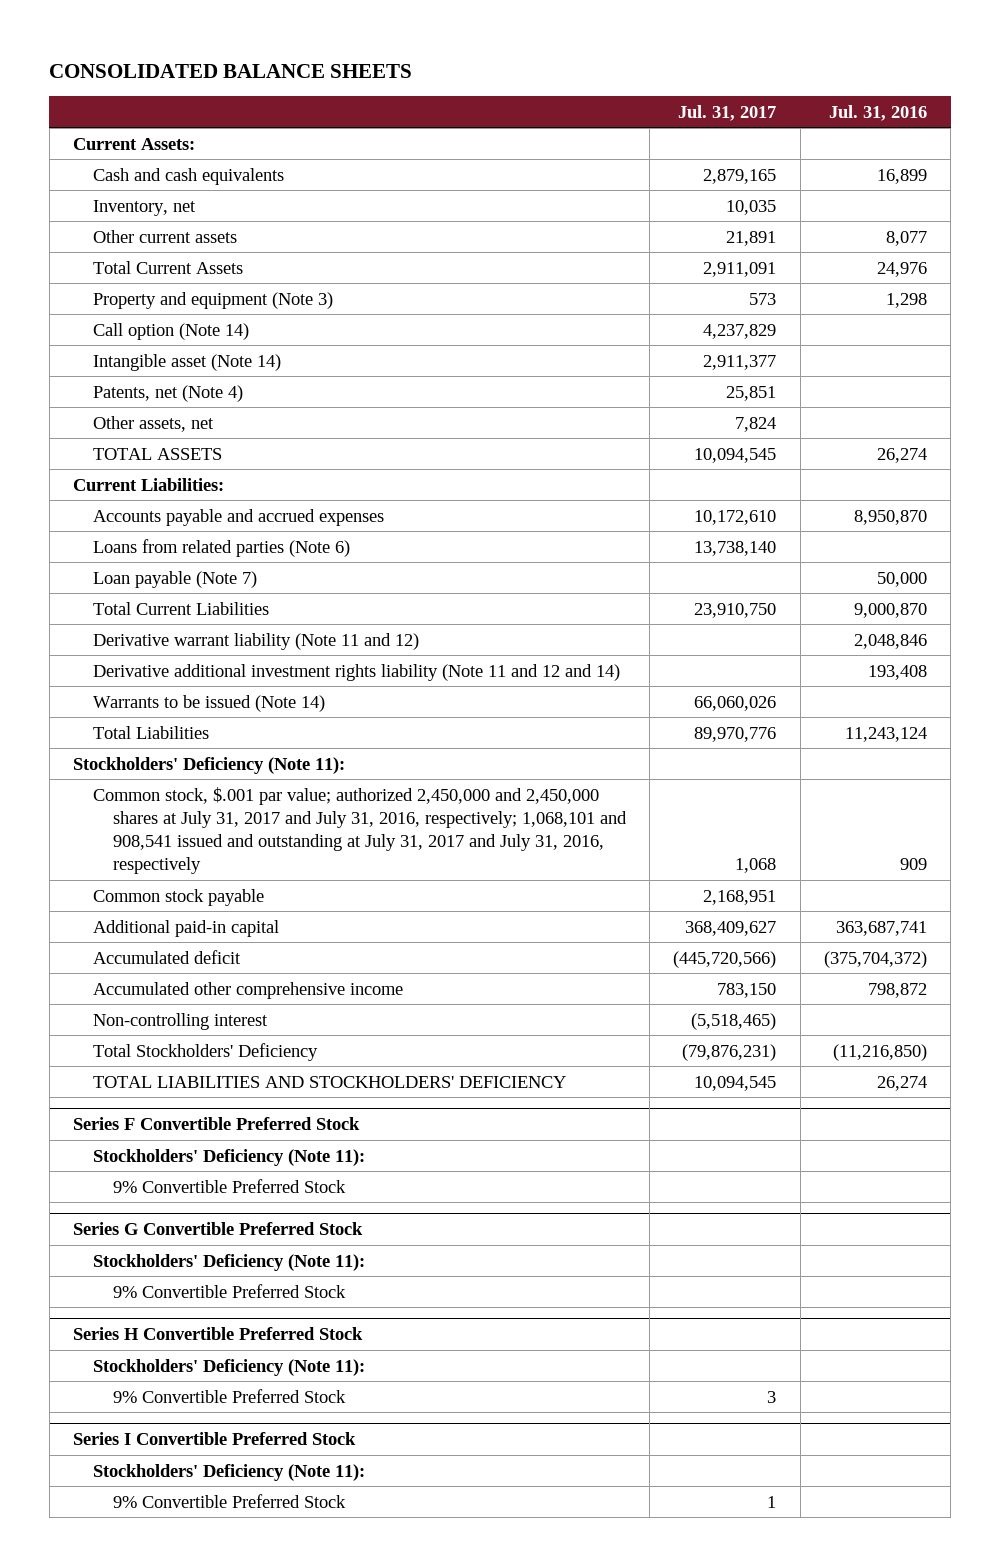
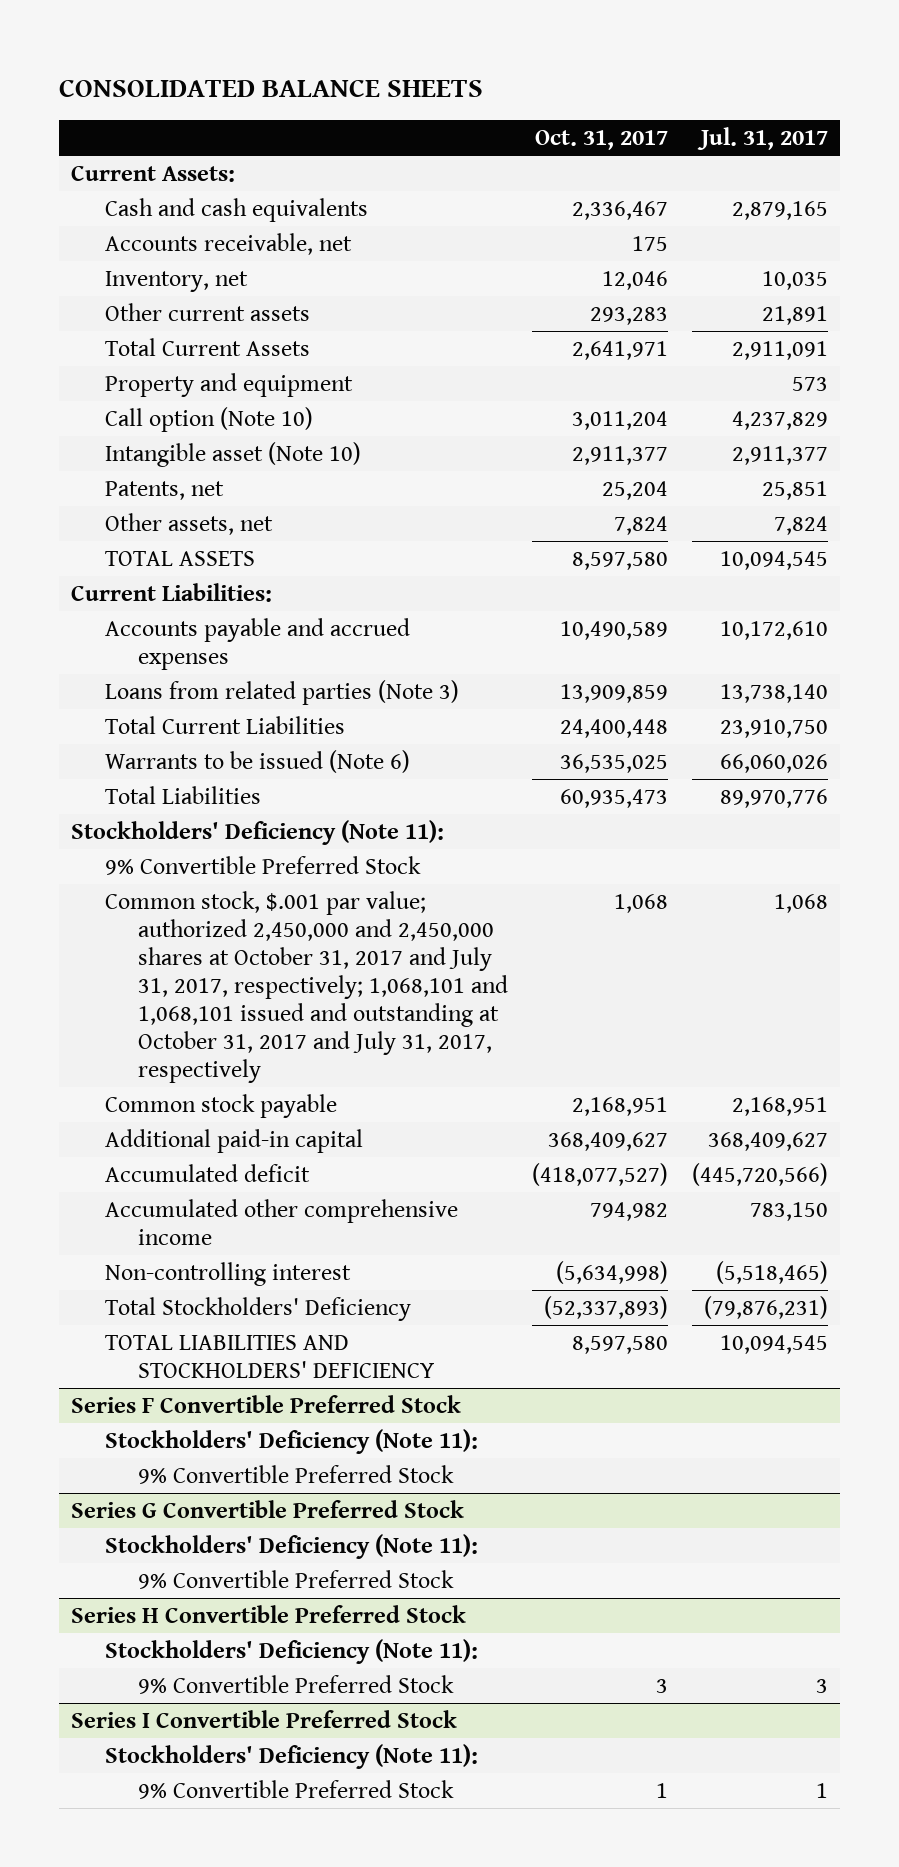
[828,104,927,121] Jul. 31, 2016 -> none
none -> [534,130,668,151] Oct. 31, 2017
none -> [104,232,352,255] Accounts receivable, net
[92,291,333,309] Property and equipment (Note 3) -> [104,372,353,397] Property and equipment
[92,322,249,340] Call option (Note 14) -> [104,406,313,432] Call option (Note 10)
[92,353,281,371] Intangible asset (Note 14) -> [104,441,361,467] Intangible asset (Note 10)
[92,384,243,402] Patents, net (Note 4) -> [104,480,224,500] Patents, net
[92,570,257,588] Loan payable (Note 7) -> none
[92,538,350,557] Loans from related parties (Note 6) -> [104,679,459,705] Loans from related parties (Note 3)
[92,632,419,650] Derivative warrant liability (Note 11 and 12) -> none
[92,663,620,681] Derivative additional investment rights liability (Note 11 and 12 and 14) -> none
[92,694,325,712] Warrants to be issued (Note 14) -> [104,749,410,773] Warrants to be issued (Note 6)
none -> [104,855,421,875] 9% Convertible Preferred Stock
[92,786,627,875] Common stock, $.001 par value; authorized 2,450,000 and 2,450,000 shares at July 31, 2017 and July 31, 2016, respectively; 1,068,101 and 908,541 issued and outstanding at July 31, 2017 and July 31, 2016, respectively -> [104,890,508,1084] Common stock, $.001 par value; authorized 2,450,000 and 2,450,000 shares at October 31, 2017 and July 31, 2017, respectively; 1,068,101 and 1,068,101 issued and outstanding at October 31, 2017 and July 31, 2017, respectively

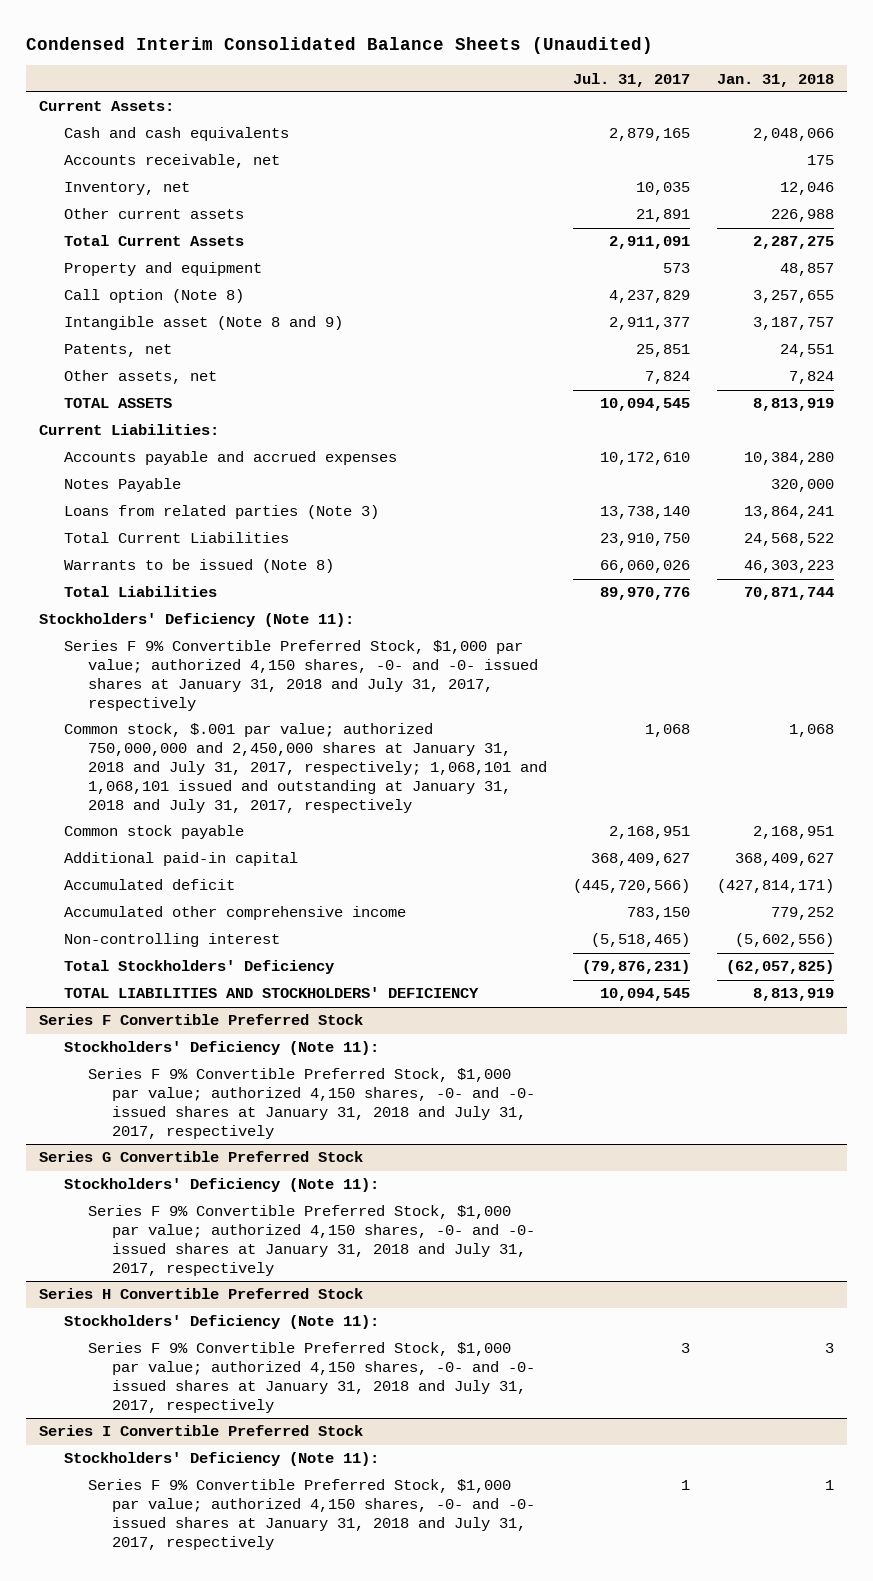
[59,78,484,97] CONSOLIDATED BALANCE SHEETS -> [26,36,654,54] Condensed Interim Consolidated Balance Sheets (Unaudited)
[534,130,668,151] Oct. 31, 2017 -> none
none -> [717,73,835,87] Jan. 31, 2018
[104,406,313,432] Call option (Note 10) -> [63,289,244,304] Call option (Note 8)
[104,441,361,467] Intangible asset (Note 10) -> [63,316,343,331] Intangible asset (Note 8 and 9)
none -> [63,478,181,493] Notes Payable
[104,749,410,773] Warrants to be issued (Note 6) -> [63,559,334,574] Warrants to be issued (Note 8)
[104,855,421,875] 9% Convertible Preferred Stock -> [63,640,538,711] Series F 9% Convertible Preferred Stock, $1,000 par value; authorized 4,150 shares, -0- and -0- issued shares at January 31, 2018 and July 31, 2017, respectively
[104,890,508,1084] Common stock, $.001 par value; authorized 2,450,000 and 2,450,000 shares at October 31, 2017 and July 31, 2017, respectively; 1,068,101 and 1,068,101 issued and outstanding at October 31, 2017 and July 31, 2017, respectively -> [63,723,547,813] Common stock, $.001 par value; authorized 750,000,000 and 2,450,000 shares at January 31, 2018 and July 31, 2017, respectively; 1,068,101 and 1,068,101 issued and outstanding at January 31, 2018 and July 31, 2017, respectively
[137,1464,454,1484] 9% Convertible Preferred Stock -> [87,1068,535,1139] Series F 9% Convertible Preferred Stock, $1,000 par value; authorized 4,150 shares, -0- and -0- issued shares at January 31, 2018 and July 31, 2017, respectively
[137,1569,454,1589] 9% Convertible Preferred Stock -> [87,1205,535,1276] Series F 9% Convertible Preferred Stock, $1,000 par value; authorized 4,150 shares, -0- and -0- issued shares at January 31, 2018 and July 31, 2017, respectively
[137,1674,454,1694] 9% Convertible Preferred Stock -> [87,1342,535,1413] Series F 9% Convertible Preferred Stock, $1,000 par value; authorized 4,150 shares, -0- and -0- issued shares at January 31, 2018 and July 31, 2017, respectively
[137,1779,454,1799] 9% Convertible Preferred Stock -> [87,1479,535,1550] Series F 9% Convertible Preferred Stock, $1,000 par value; authorized 4,150 shares, -0- and -0- issued shares at January 31, 2018 and July 31, 2017, respectively

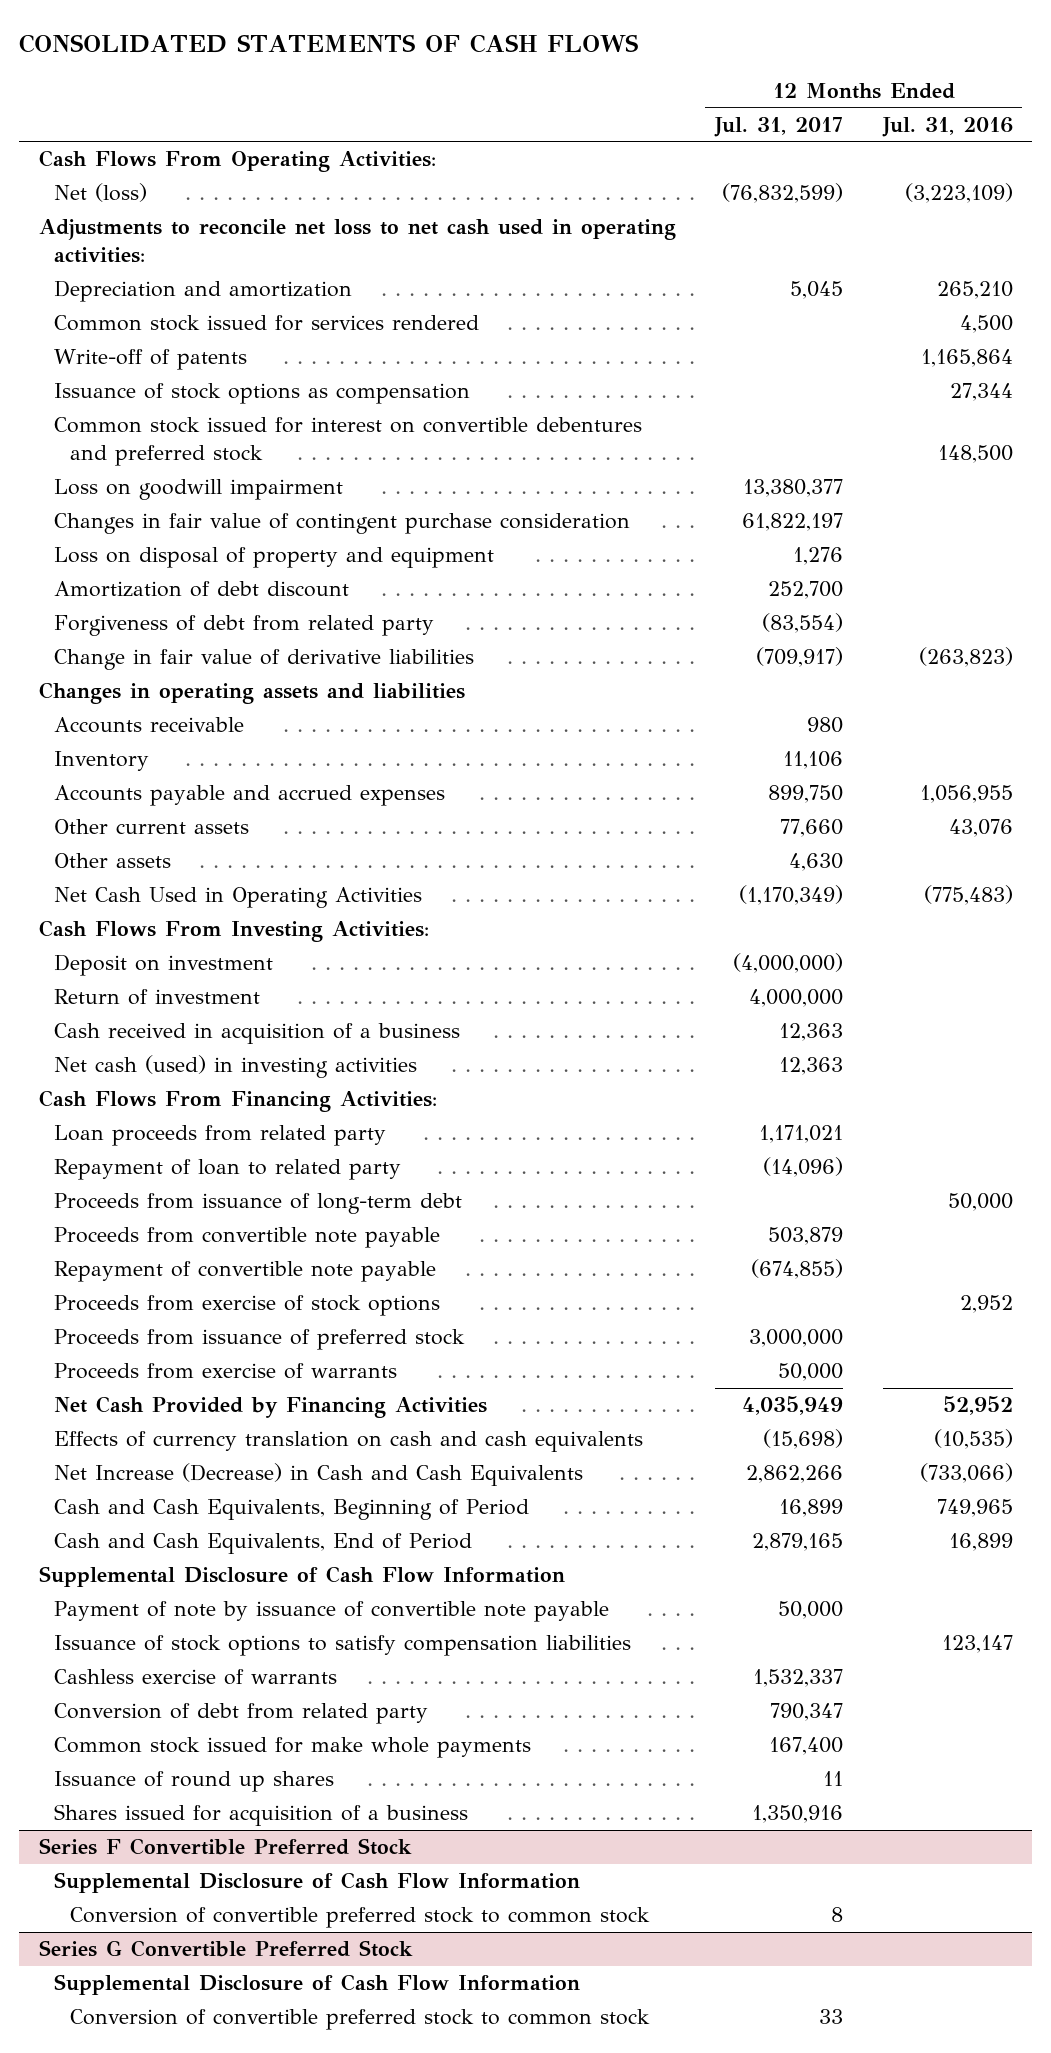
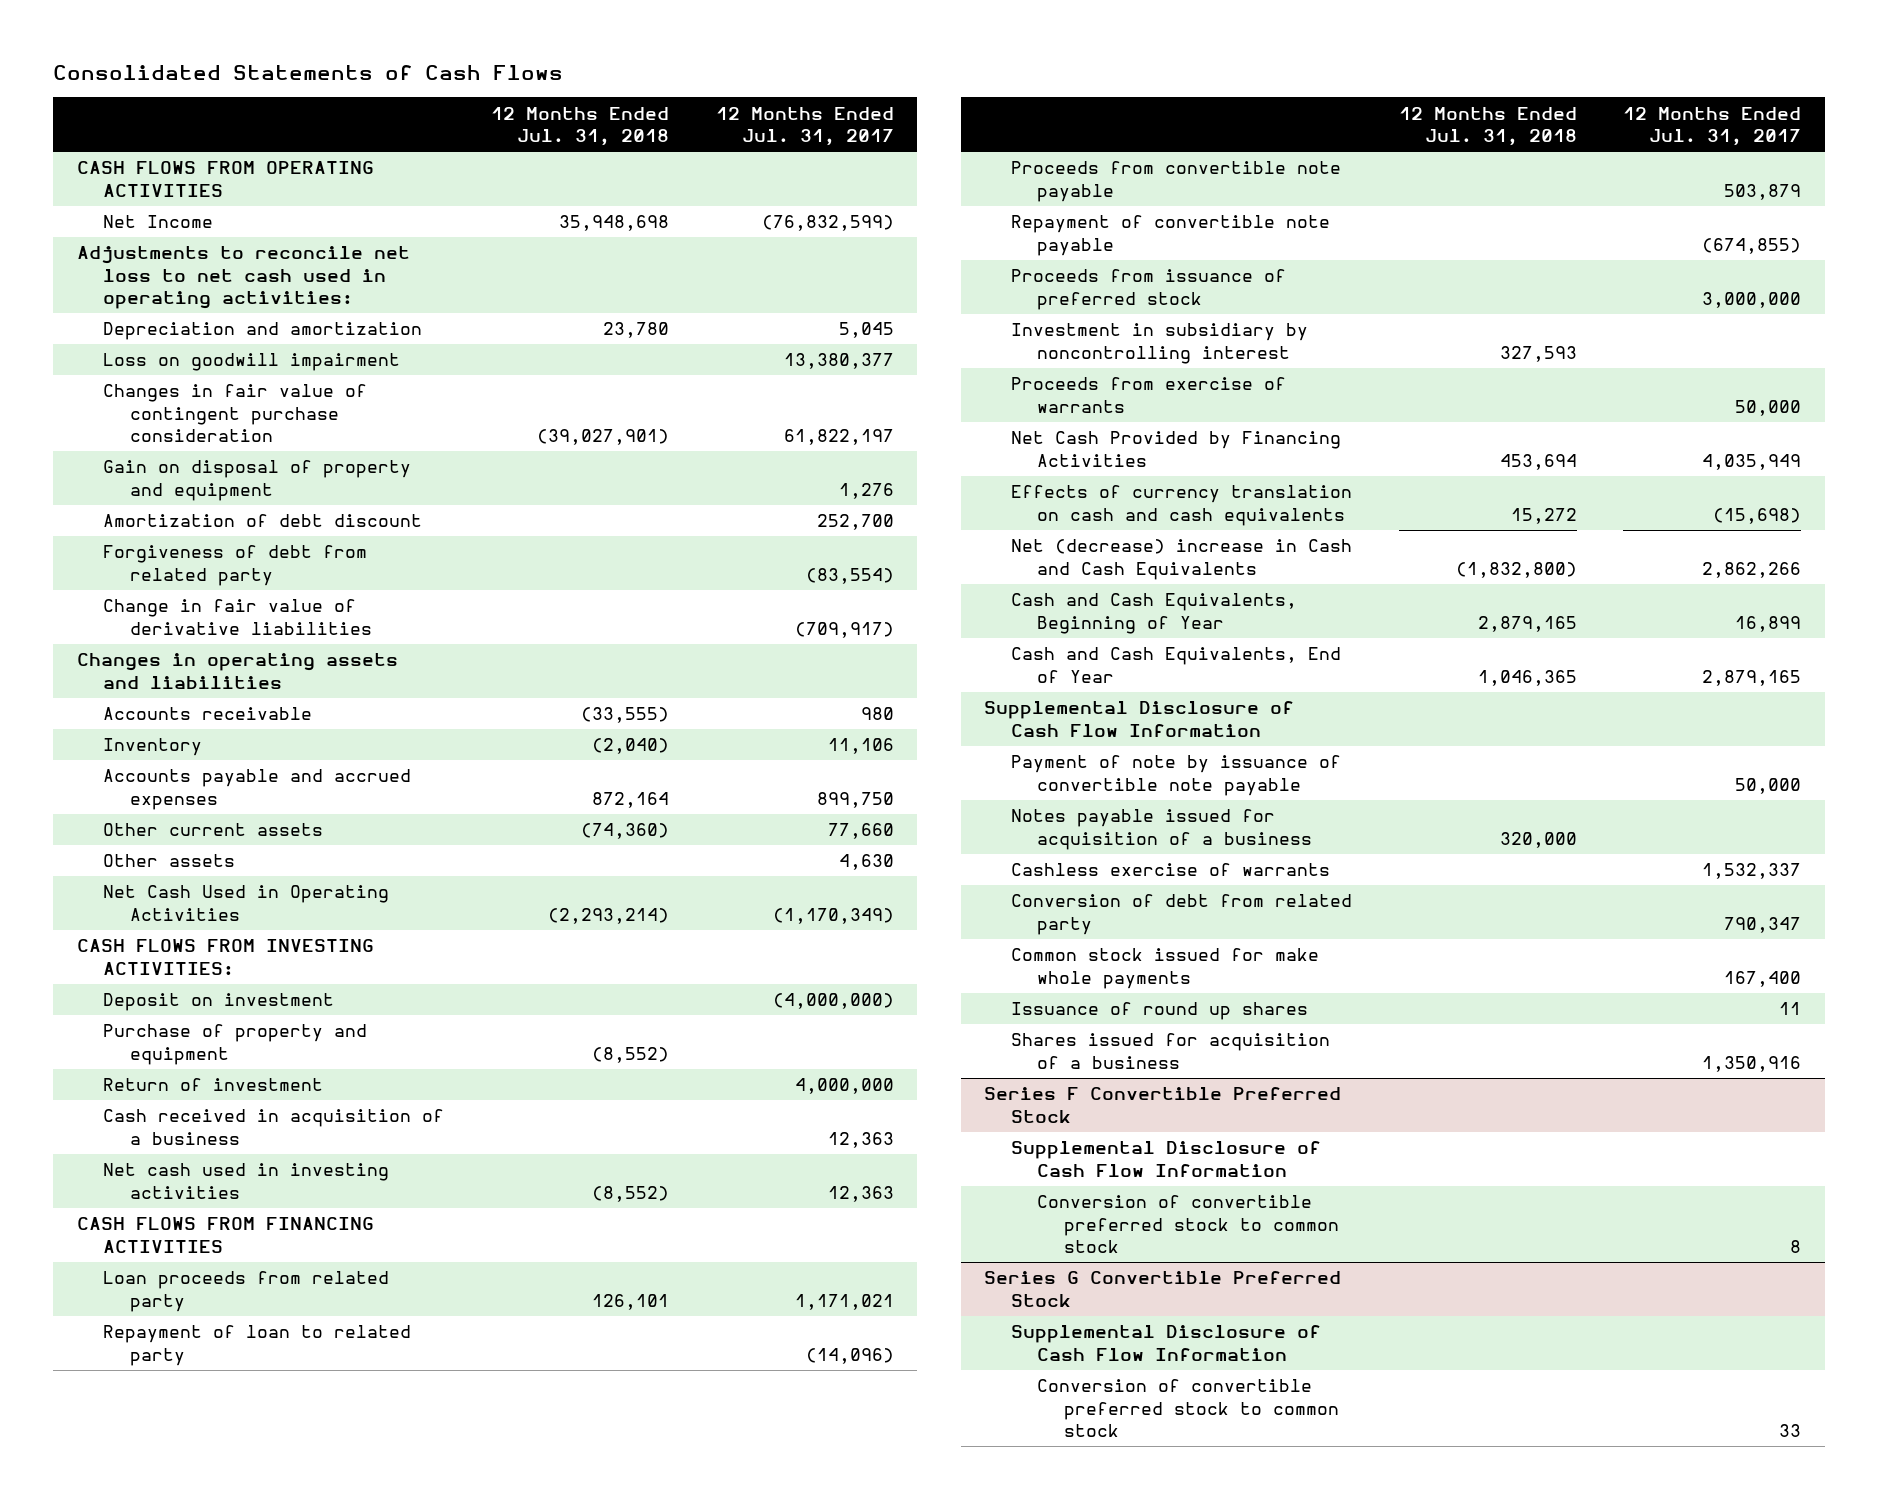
[18,34,638,54] CONSOLIDATED STATEMENTS OF CASH FLOWS -> [53,65,564,81] Consolidated Statements of Cash Flows
[881,116,1013,137] Jul. 31, 2016 -> none
none -> [491,106,670,147] 12 Months Ended Jul. 31, 2018
[38,150,436,173] Cash Flows From Operating Activities: -> [76,161,374,197] CASH FLOWS FROM OPERATING ACTIVITIES
[54,183,148,203] Net (loss) -> [103,215,214,229] Net Income
[54,315,480,332] Common stock issued for services rendered -> none
[54,349,248,371] Write-off of patents -> none
[54,383,471,405] Issuance of stock options as compensation -> none
[54,417,643,467] Common stock issued for interest on convertible debentures and preferred stock -> none
[54,547,495,569] Loss on disposal of property and equipment -> [103,460,412,501] Gain on disposal of property and equipment
[38,920,429,943] Cash Flows From Investing Activities: -> [76,939,374,975] CASH FLOWS FROM INVESTING ACTIVITIES:
none -> [103,1024,368,1065] Purchase of property and equipment
[54,1055,418,1079] Net cash (used) in investing activities -> [103,1163,390,1199] Net cash used in investing activities
[38,1090,437,1113] Cash Flows From Financing Activities: -> [76,1217,374,1253] CASH FLOWS FROM FINANCING ACTIVITIES
[54,1193,463,1215] Proceeds from issuance of long-term debt -> none
[54,1295,441,1317] Proceeds from exercise of stock options -> none
none -> [1010,323,1308,364] Investment in subsidiary by noncontrolling interest
[54,1463,584,1487] Net Increase (Decrease) in Cash and Cash Equivalents -> [1010,539,1352,580] Net (decrease) increase in Cash and Cash Equivalents
[54,1499,530,1521] Cash and Cash Equivalents, Beginning of Period -> [1010,593,1297,634] Cash and Cash Equivalents, Beginning of Year
[54,1533,473,1555] Cash and Cash Equivalents, End of Period -> [1010,647,1341,683] Cash and Cash Equivalents, End of Year
[54,1635,632,1657] Issuance of stock options to satisfy compensation liabilities -> none
none -> [1010,809,1313,850] Notes payable issued for acquisition of a business

